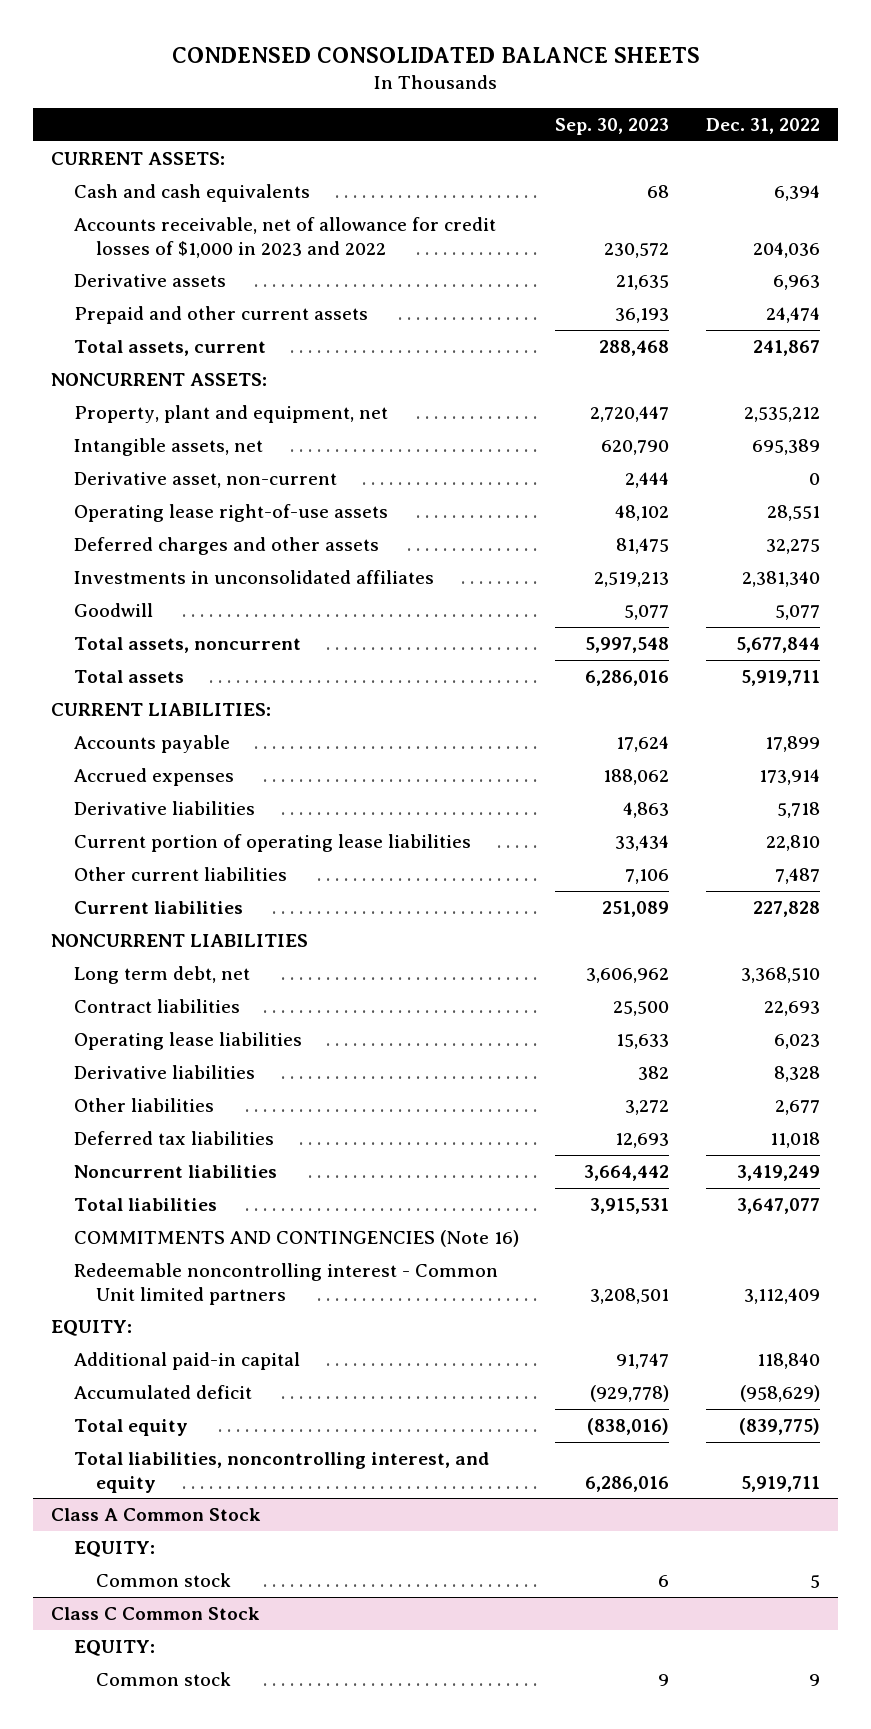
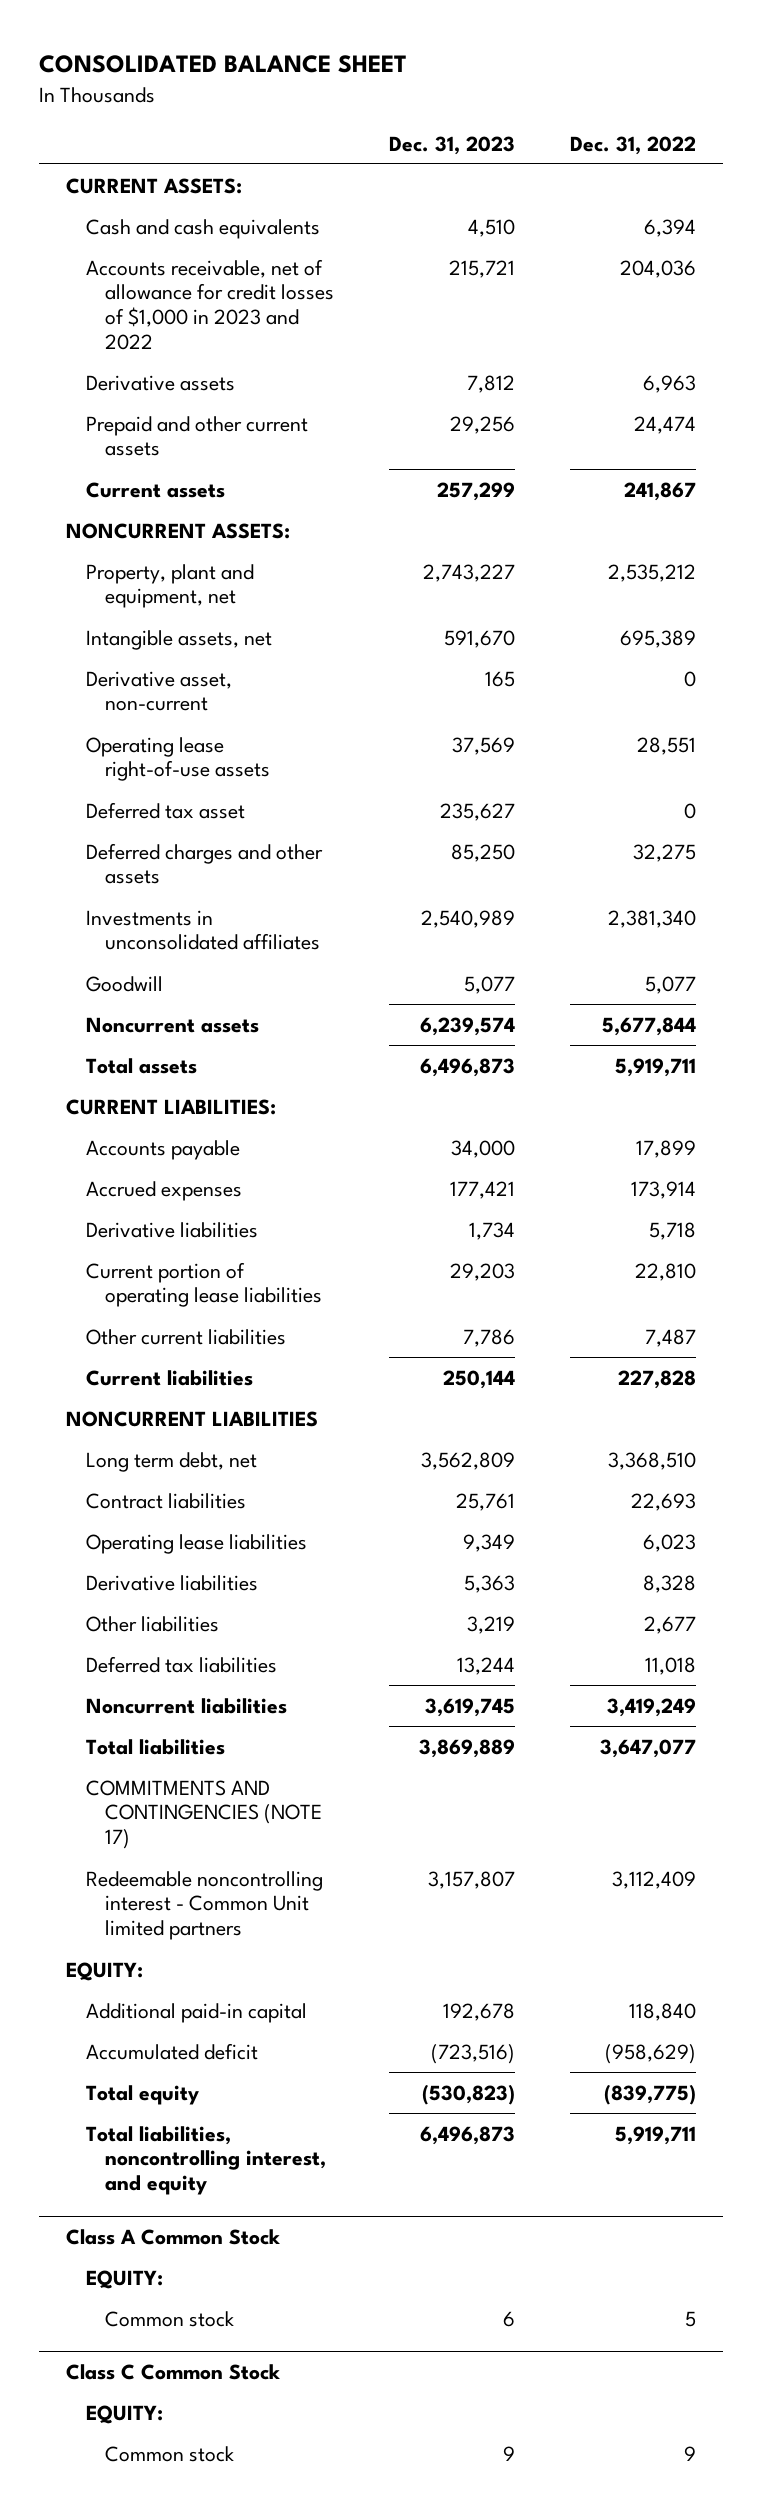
[171,47,700,64] CONDENSED CONSOLIDATED BALANCE SHEETS -> [39,55,408,74] CONSOLIDATED BALANCE SHEET
[555,117,670,135] Sep. 30, 2023 -> none
none -> [388,135,515,155] Dec. 31, 2023
[73,340,266,357] Total assets, current -> [85,481,225,498] Current assets
none -> [85,801,245,819] Deferred tax asset
[73,637,301,654] Total assets, noncurrent -> [85,1016,259,1033] Noncurrent assets
[73,1230,519,1248] COMMITMENTS AND CONTINGENCIES (Note 16) -> [85,1779,323,1850] COMMITMENTS AND CONTINGENCIES (NOTE 17)

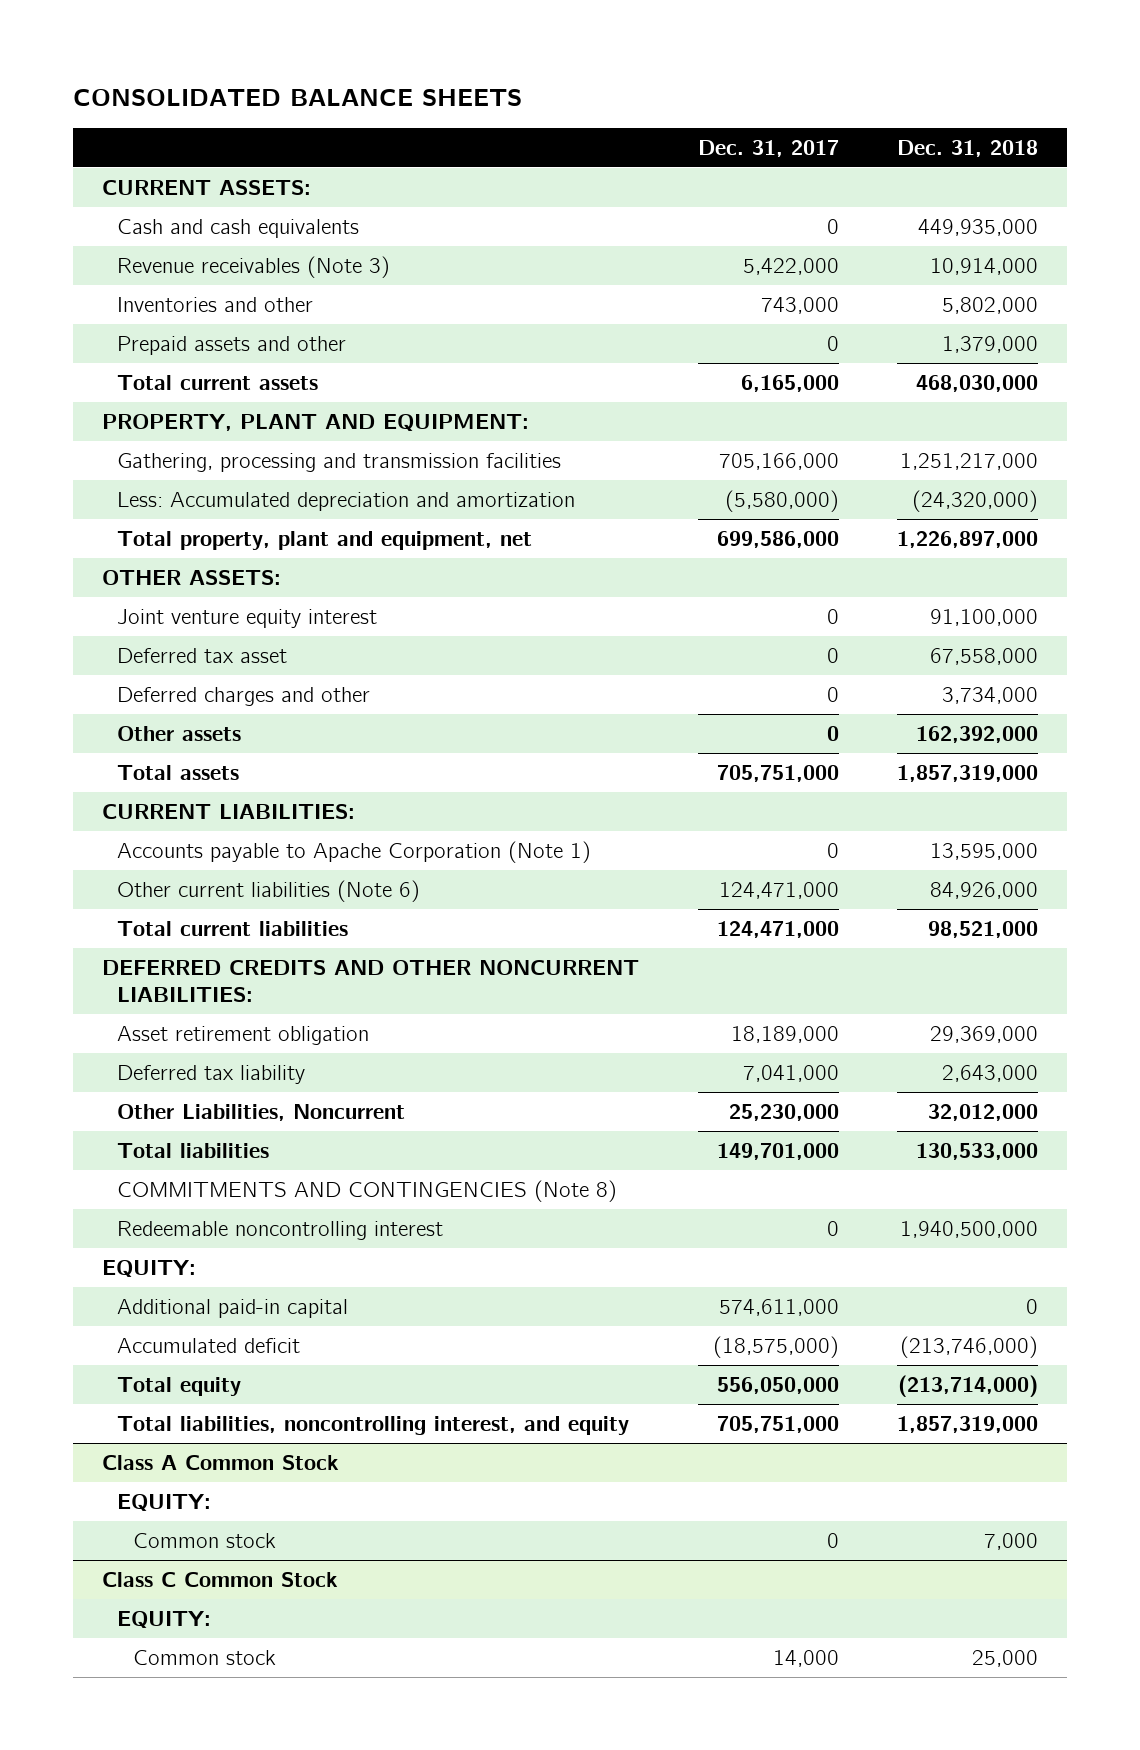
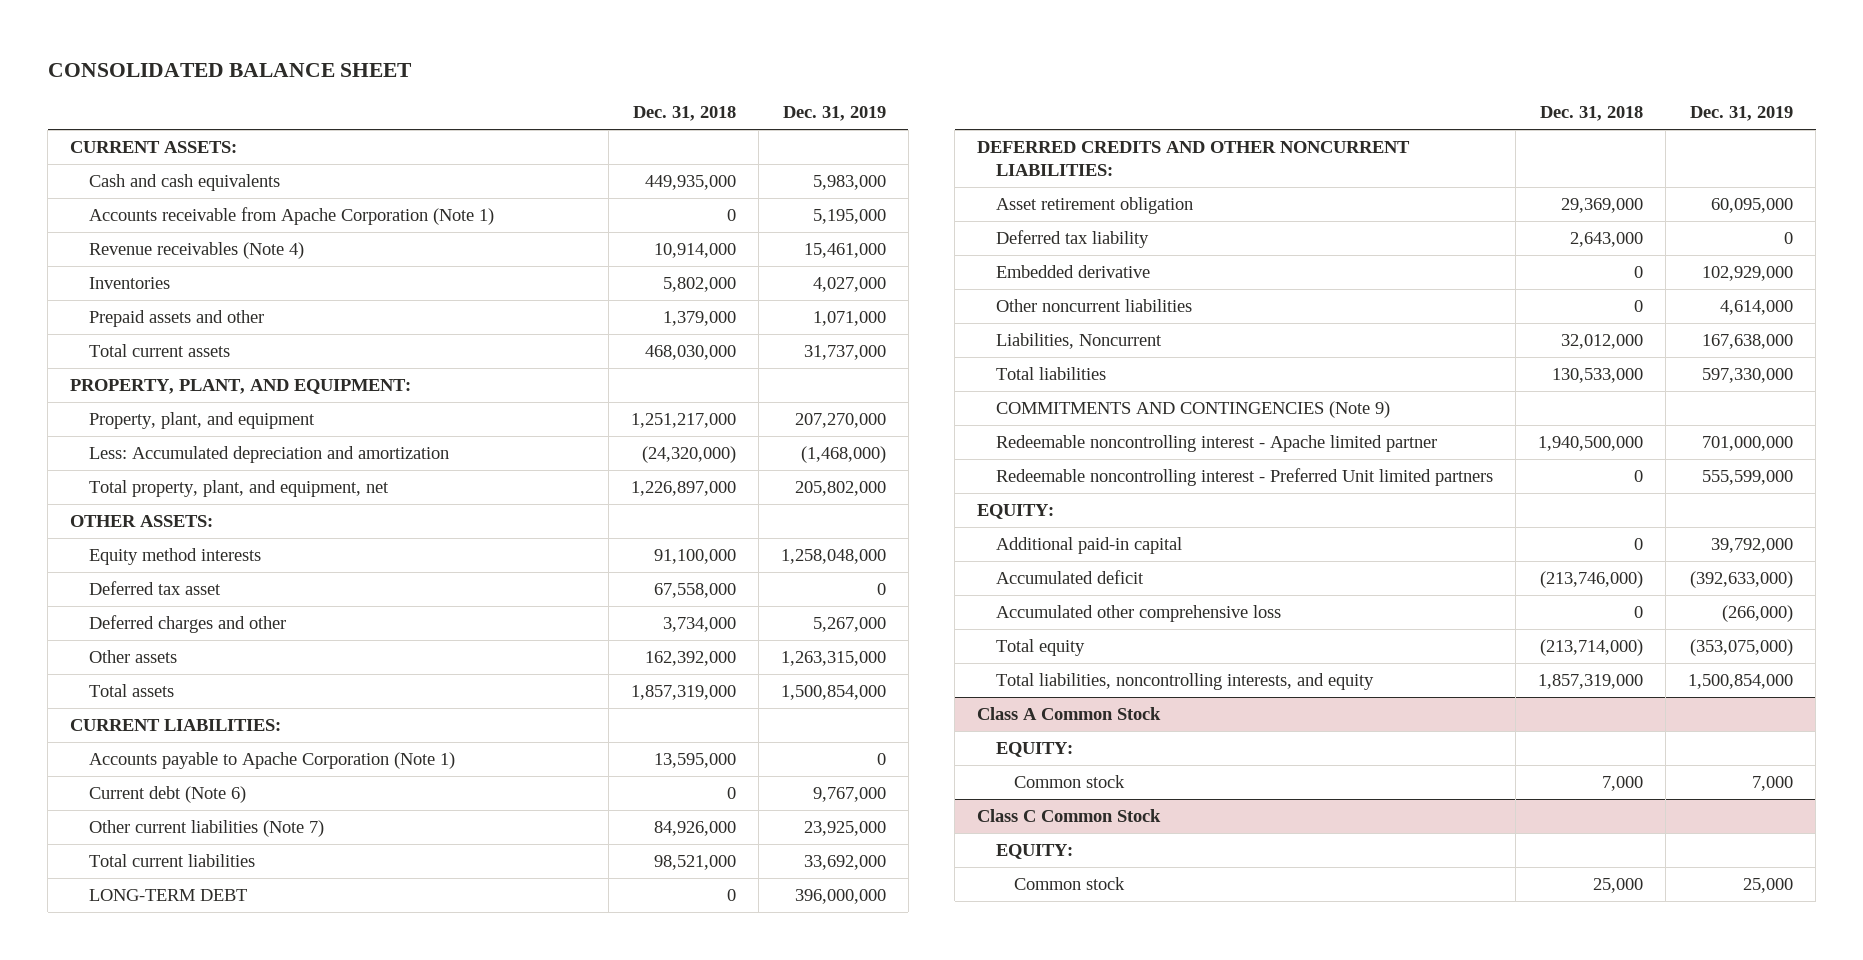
[72,89,522,107] CONSOLIDATED BALANCE SHEETS -> [47,62,412,77] CONSOLIDATED BALANCE SHEET
[697,139,839,157] Dec. 31, 2017 -> none
none -> [782,106,886,122] Dec. 31, 2019
none -> [88,206,494,225] Accounts receivable from Apache Corporation (Note 1)
[117,255,391,278] Revenue receivables (Note 3) -> [88,241,304,259] Revenue receivables (Note 4)
[117,296,314,312] Inventories and other -> [88,276,170,289] Inventories
[102,413,530,431] PROPERTY, PLANT AND EQUIPMENT: -> [70,378,412,394] PROPERTY, PLANT, AND EQUIPMENT:
[117,452,562,472] Gathering, processing and transmission facilities -> [88,411,315,429] Property, plant, and equipment
[117,530,533,550] Total property, plant and equipment, net -> [88,479,389,497] Total property, plant, and equipment, net
[117,608,378,628] Joint venture equity interest -> [88,547,261,565] Equity method interests
none -> [88,785,246,803] Current debt (Note 6)
[117,879,421,902] Other current liabilities (Note 6) -> [88,819,324,837] Other current liabilities (Note 7)
none -> [88,888,247,901] LONG-TERM DEBT
none -> [995,264,1150,278] Embedded derivative
[117,1103,406,1121] Other Liabilities, Noncurrent -> [995,298,1192,312] Other noncurrent liabilities
[928,1103,1039,1121] 32,012,000 -> [1633,299,1643,312] 0
none -> [995,332,1162,349] Liabilities, Noncurrent
[117,1179,618,1202] COMMITMENTS AND CONTINGENCIES (Note 8) -> [995,400,1390,418] COMMITMENTS AND CONTINGENCIES (Note 9)
[117,1220,444,1240] Redeemable noncontrolling interest -> [995,434,1437,452] Redeemable noncontrolling interest - Apache limited partner
none -> [995,467,1493,486] Redeemable noncontrolling interest - Preferred Unit limited partners
none -> [995,604,1281,622] Accumulated other comprehensive loss
[117,1415,630,1435] Total liabilities, noncontrolling interest, and equity -> [995,672,1374,690] Total liabilities, noncontrolling interests, and equity

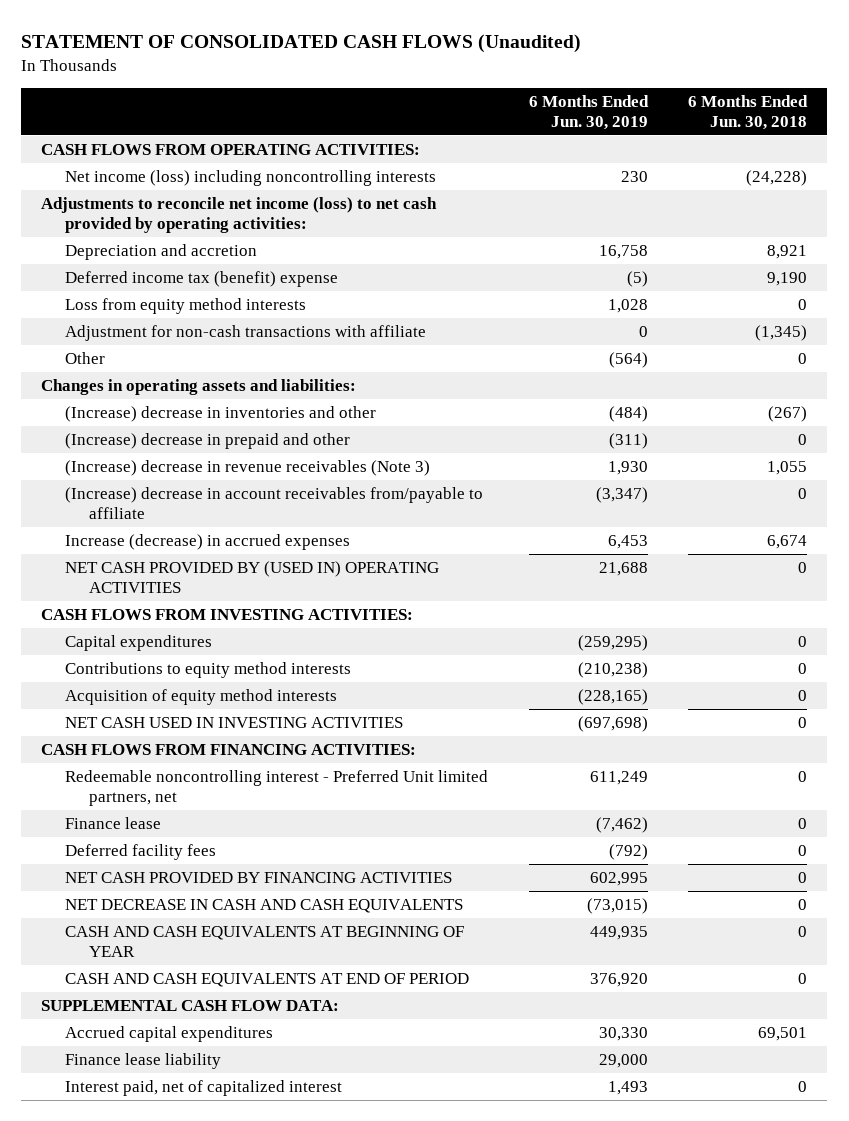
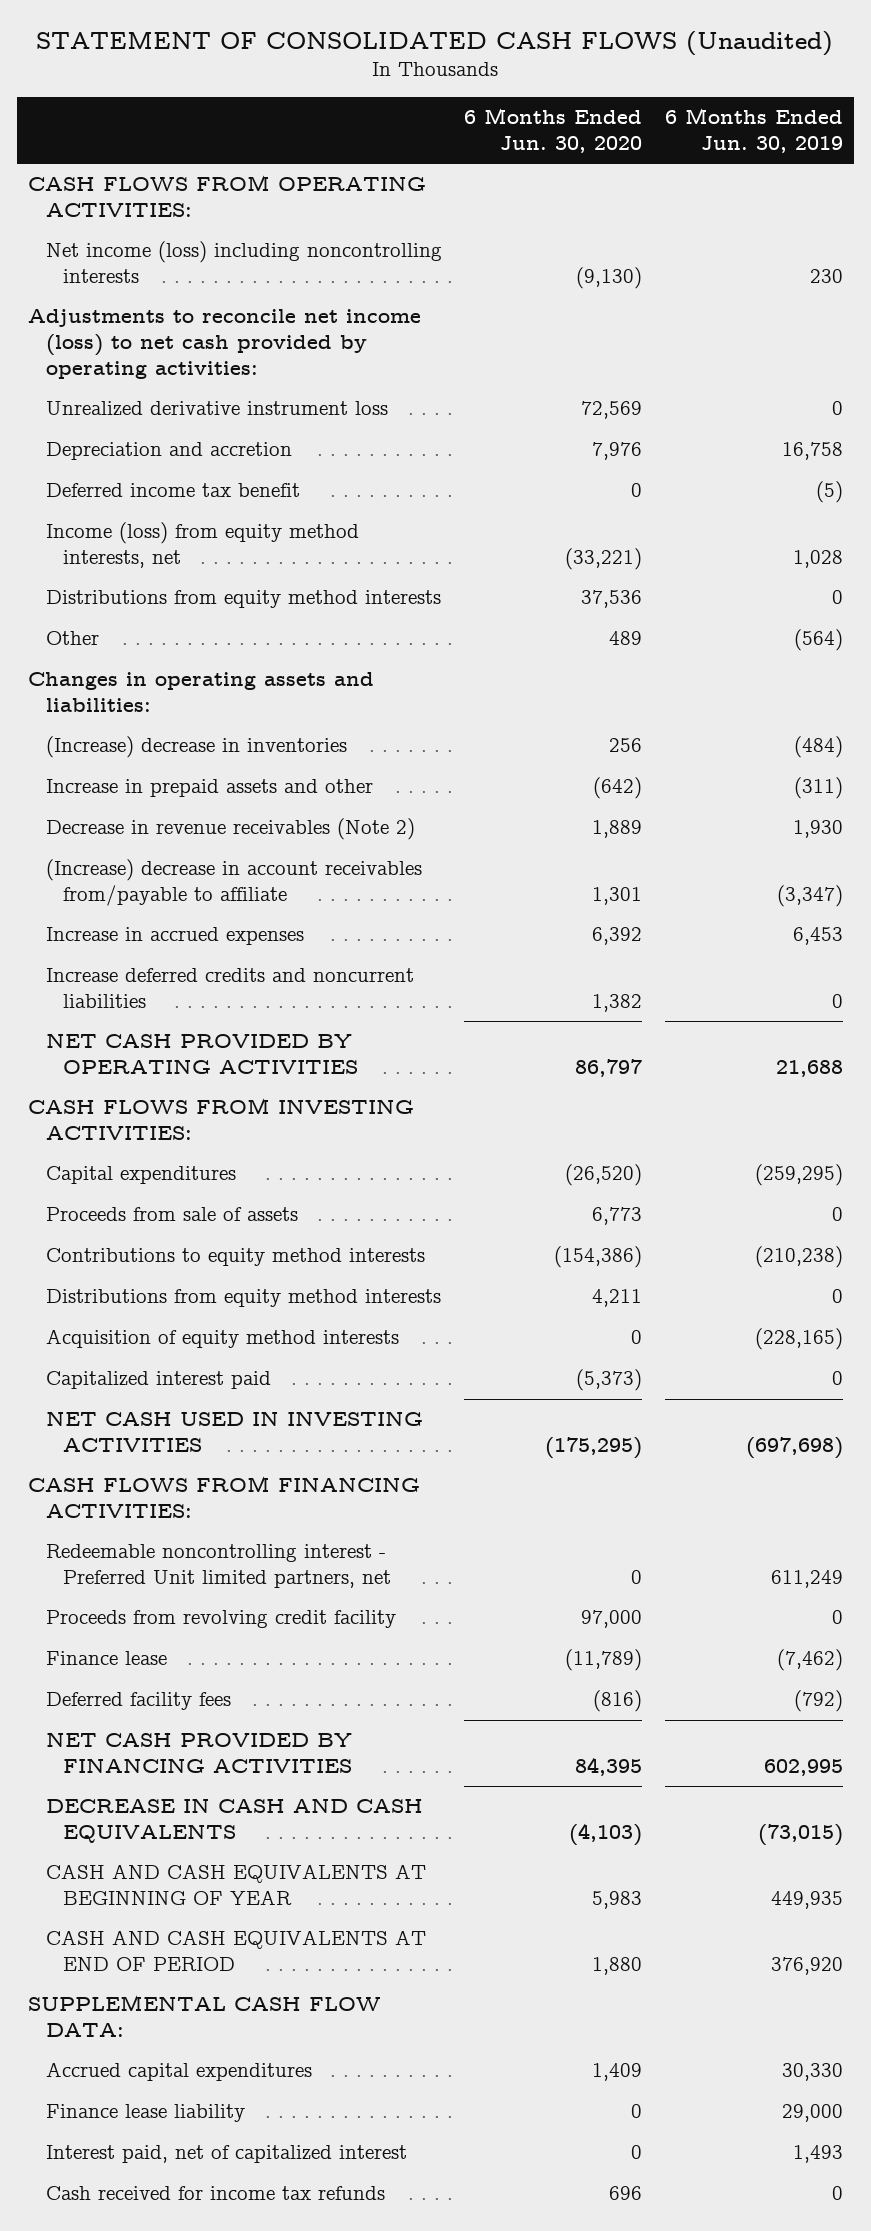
[688,94,809,130] 6 Months Ended Jun. 30, 2018 -> none
none -> [464,108,643,154] 6 Months Ended Jun. 30, 2020
none -> [45,401,388,417] Unrealized derivative instrument loss
[65,325,427,342] Adjustment for non-cash transactions with affiliate -> none
[65,271,339,288] Deferred income tax (benefit) expense -> [45,483,300,498] Deferred income tax benefit
[65,298,307,315] Loss from equity method interests -> [45,522,359,569] Income (loss) from equity method interests, net
none -> [45,590,441,609] Distributions from equity method interests
[65,406,377,423] (Increase) decrease in inventories and other -> [45,736,347,759] (Increase) decrease in inventories
[65,433,351,450] (Increase) decrease in prepaid and other -> [45,779,373,798] Increase in prepaid assets and other
[65,460,431,477] (Increase) decrease in revenue receivables (Note 3) -> [45,818,415,841] Decrease in revenue receivables (Note 2)
[65,534,351,551] Increase (decrease) in accrued expenses -> [45,927,304,946] Increase in accrued expenses
none -> [45,968,414,1009] Increase deferred credits and noncurrent liabilities
[65,561,440,594] NET CASH PROVIDED BY (USED IN) OPERATING ACTIVITIES -> [45,1033,359,1075] NET CASH PROVIDED BY OPERATING ACTIVITIES
none -> [45,1207,298,1222] Proceeds from sale of assets
none -> [45,1289,441,1308] Distributions from equity method interests
none -> [45,1371,271,1390] Capitalized interest paid
none -> [45,1610,396,1629] Proceeds from revolving credit facility
[65,899,464,914] NET DECREASE IN CASH AND CASH EQUIVALENTS -> [45,1798,423,1844] DECREASE IN CASH AND CASH EQUIVALENTS
none -> [45,2186,385,2201] Cash received for income tax refunds

